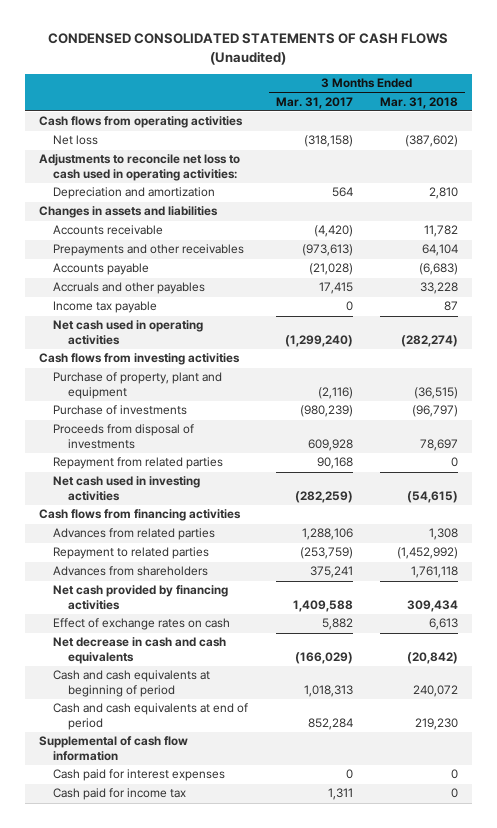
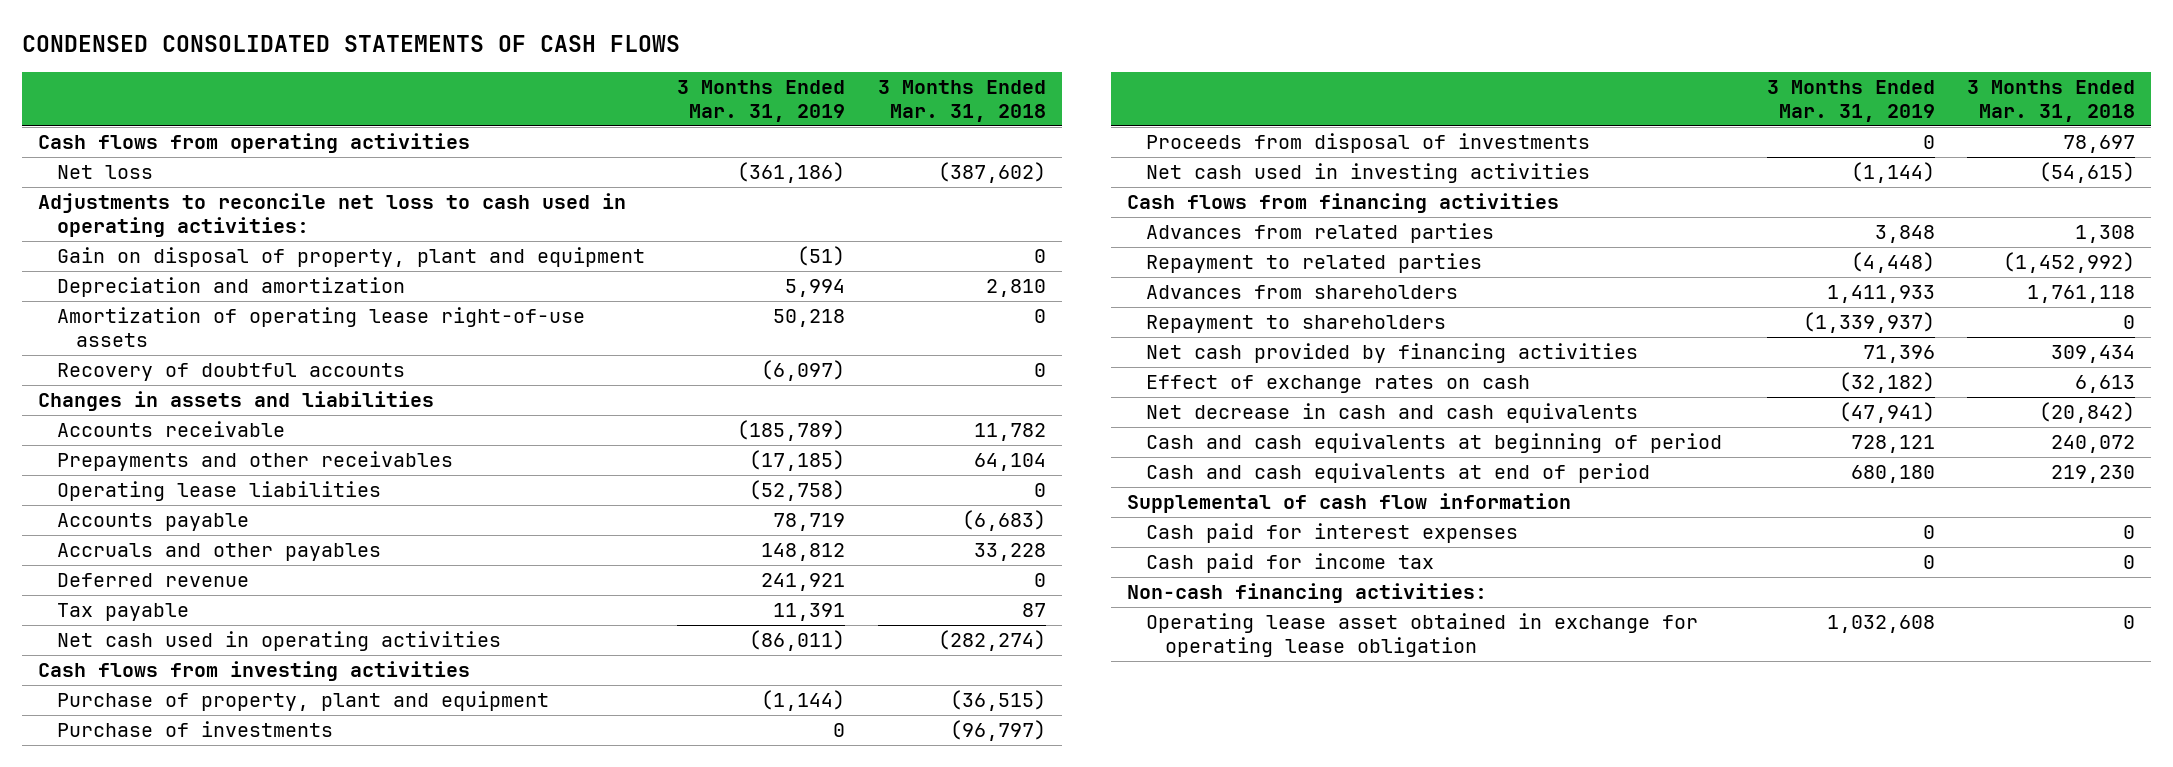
[48,33,449,65] CONDENSED CONSOLIDATED STATEMENTS OF CASH FLOWS (Unaudited) -> [21,35,680,53] CONDENSED CONSOLIDATED STATEMENTS OF CASH FLOWS
[275,96,353,109] Mar. 31, 2017 -> none
none -> [677,80,846,122] 3 Months Ended Mar. 31, 2019
none -> [56,247,645,268] Gain on disposal of property, plant and equipment
none -> [56,307,585,347] Amortization of operating lease right-of-use assets
none -> [56,363,405,382] Recovery of doubtful accounts
none -> [56,481,381,502] Operating lease liabilities
none -> [56,573,249,588] Deferred revenue
[53,301,158,314] Income tax payable -> [56,603,189,622] Tax payable
[53,457,224,470] Repayment from related parties -> none
none -> [1146,315,1447,334] Repayment to shareholders
none -> [1127,583,1488,604] Non-cash financing activities:
none -> [1146,613,1699,657] Operating lease asset obtained in exchange for operating lease obligation

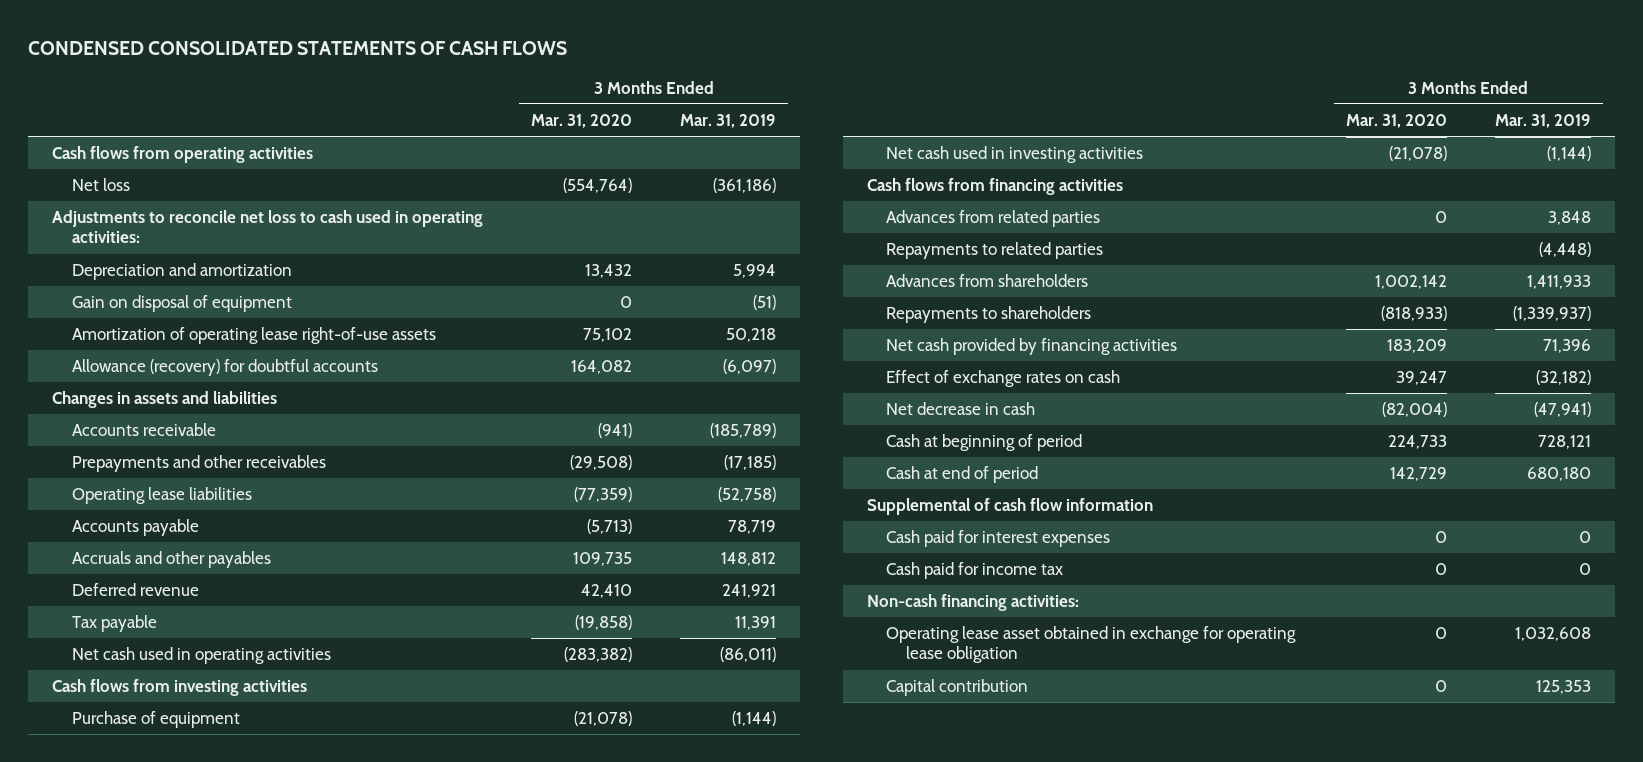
[877,80,1046,122] 3 Months Ended Mar. 31, 2018 -> none
none -> [531,113,633,128] Mar. 31, 2020
[56,247,645,268] Gain on disposal of property, plant and equipment -> none
none -> [71,295,292,313] Gain on disposal of equipment
[56,363,405,382] Recovery of doubtful accounts -> [71,359,378,377] Allowance (recovery) for doubtful accounts
[56,721,333,738] Purchase of investments -> none
[1146,133,1591,154] Proceeds from disposal of investments -> none
[56,691,549,712] Purchase of property, plant and equipment -> [71,711,240,729] Purchase of equipment
[1146,253,1483,274] Repayment to related parties -> [886,242,1104,260] Repayments to related parties
[1146,315,1447,334] Repayment to shareholders -> [886,306,1092,324] Repayments to shareholders
[1146,403,1639,424] Net decrease in cash and cash equivalents -> [886,402,1036,416] Net decrease in cash
[1146,433,1723,454] Cash and cash equivalents at beginning of period -> [886,434,1083,452] Cash at beginning of period
[1146,463,1651,484] Cash and cash equivalents at end of period -> [886,466,1039,484] Cash at end of period
none -> [886,679,1029,697] Capital contribution

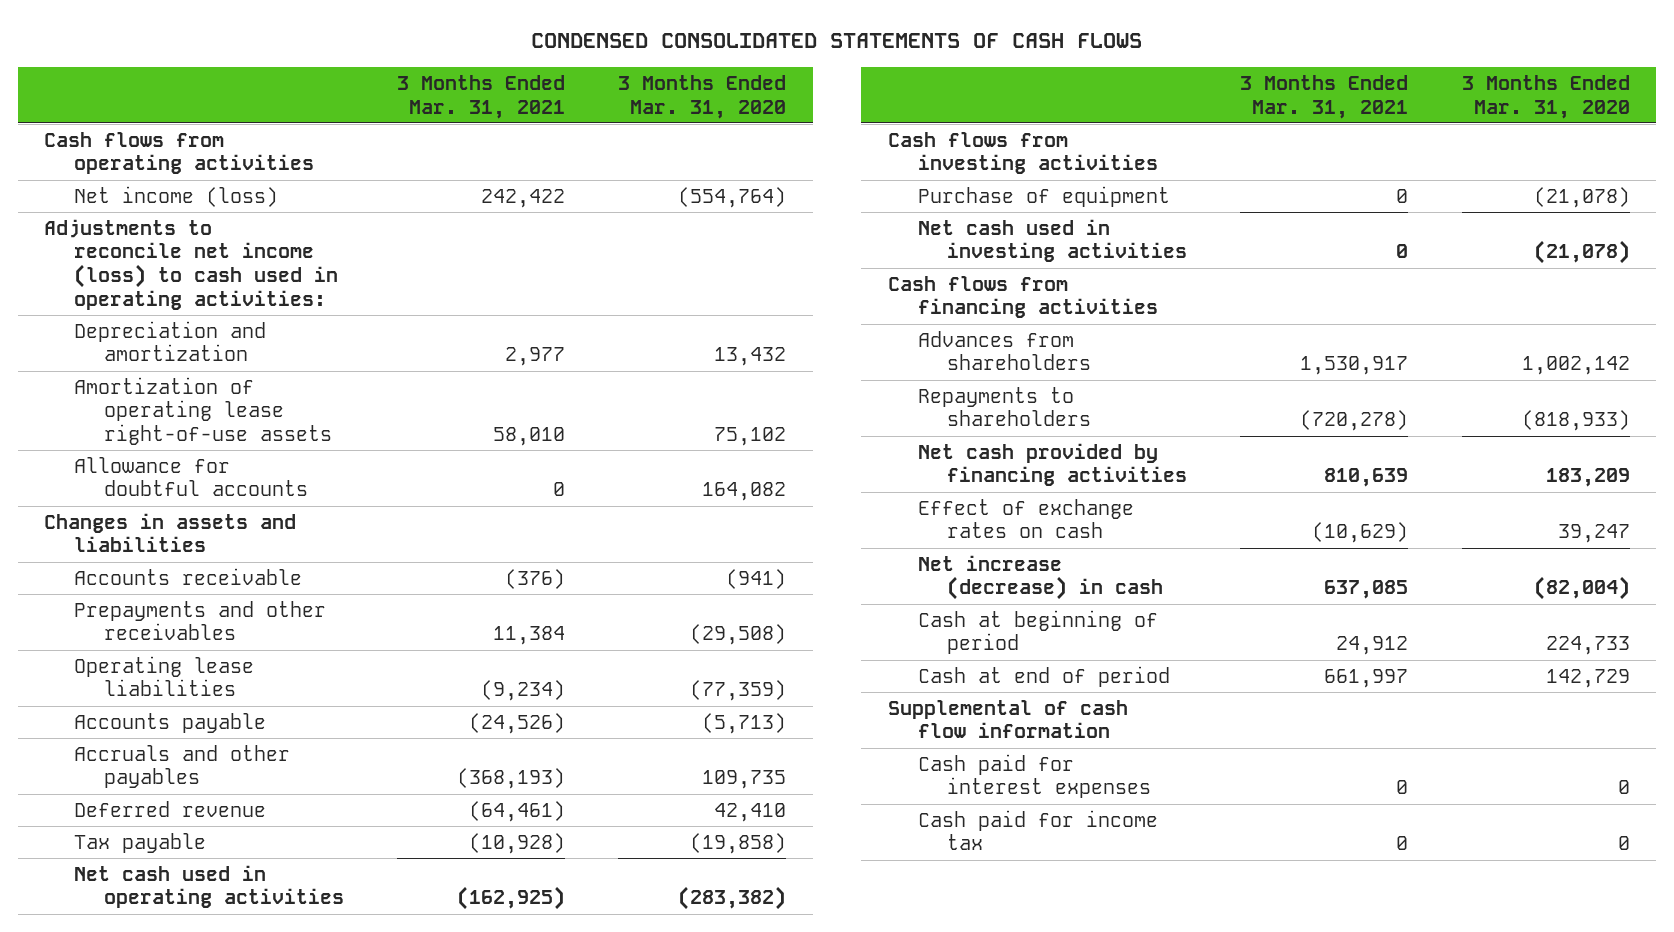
[680,113,777,128] Mar. 31, 2019 -> none
none -> [397,74,566,119] 3 Months Ended Mar. 31, 2021
[71,178,130,192] Net loss -> [74,185,279,207] Net income (loss)
[52,210,484,244] Adjustments to reconcile net loss to cash used in operating activities: -> [44,218,339,310] Adjustments to reconcile net income (loss) to cash used in operating activities:
[71,295,292,313] Gain on disposal of equipment -> none
[71,359,378,377] Allowance (recovery) for doubtful accounts -> [74,456,309,497] Allowance for doubtful accounts
[886,210,1101,228] Advances from related parties -> none
[886,242,1104,260] Repayments to related parties -> none
[886,402,1036,416] Net decrease in cash -> [917,554,1164,601] Net increase (decrease) in cash
[866,594,1079,612] Non-cash financing activities: -> none
[886,626,1297,664] Operating lease asset obtained in exchange for operating lease obligation -> none
[886,679,1029,697] Capital contribution -> none

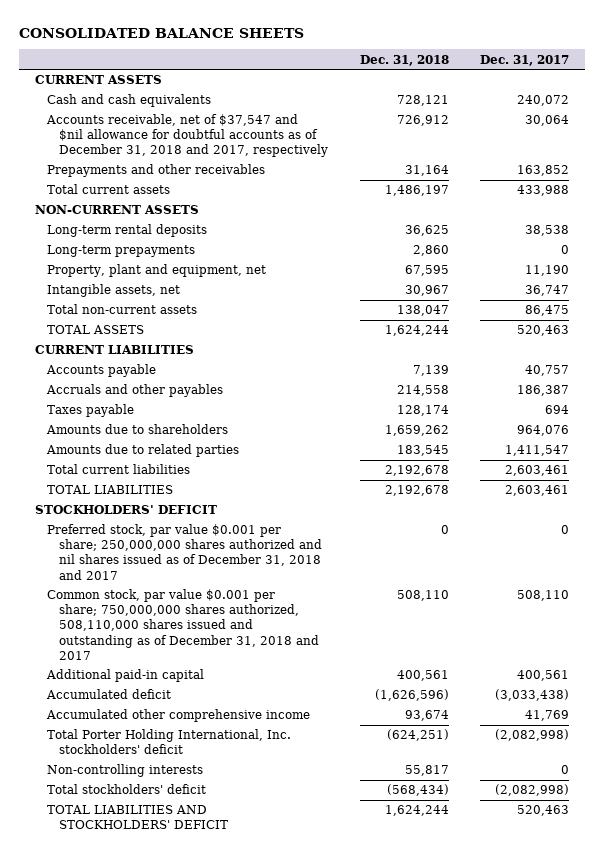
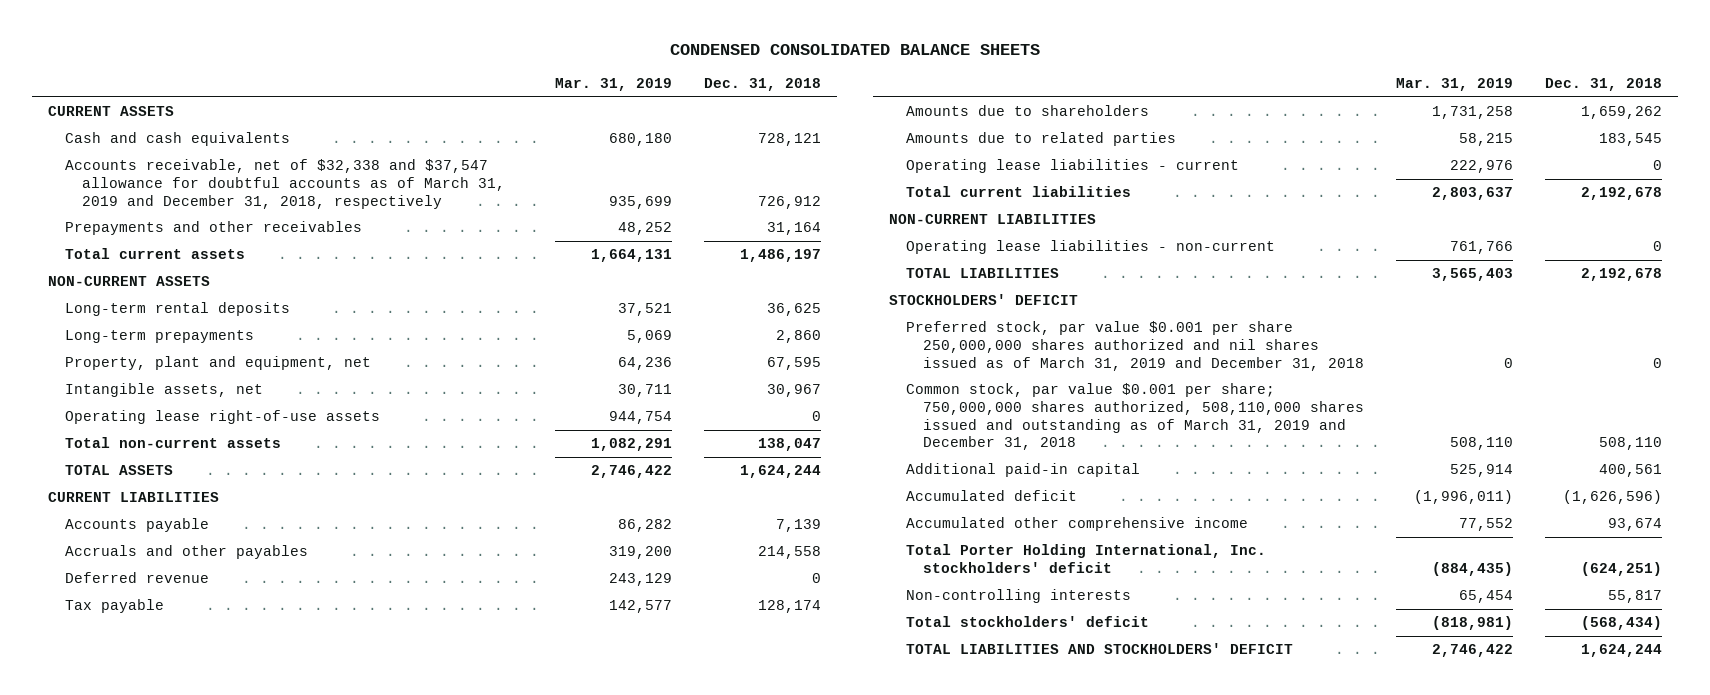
[19,27,305,38] CONSOLIDATED BALANCE SHEETS -> [669,43,1040,55] CONDENSED CONSOLIDATED BALANCE SHEETS
[480,54,570,66] Dec. 31, 2017 -> none
none -> [554,77,672,91] Mar. 31, 2019
[45,114,329,158] Accounts receivable, net of $37,547 and $nil allowance for doubtful accounts as of December 31, 2018 and 2017, respectively -> [65,159,506,209] Accounts receivable, net of $32,338 and $37,547 allowance for doubtful accounts as of March 31, 2019 and December 31, 2018, respectively
none -> [65,410,381,425] Operating lease right-of-use assets
none -> [65,572,210,584] Deferred revenue
[46,404,134,418] Taxes payable -> [65,599,165,614] Tax payable
none -> [906,159,1240,174] Operating lease liabilities - current
none -> [889,214,1097,225] NON-CURRENT LIABILITIES
none -> [906,240,1276,255] Operating lease liabilities - non-current
[46,524,323,580] Preferred stock, par value $0.001 per share; 250,000,000 shares authorized and nil shares issued as of December 31, 2018 and 2017 -> [906,321,1365,371] Preferred stock, par value $0.001 per share 250,000,000 shares authorized and nil shares issued as of March 31, 2019 and December 31, 2018
[46,589,320,660] Common stock, par value $0.001 per share; 750,000,000 shares authorized, 508,110,000 shares issued and outstanding as of December 31, 2018 and 2017 -> [906,383,1365,451] Common stock, par value $0.001 per share; 750,000,000 shares authorized, 508,110,000 shares issued and outstanding as of March 31, 2019 and December 31, 2018

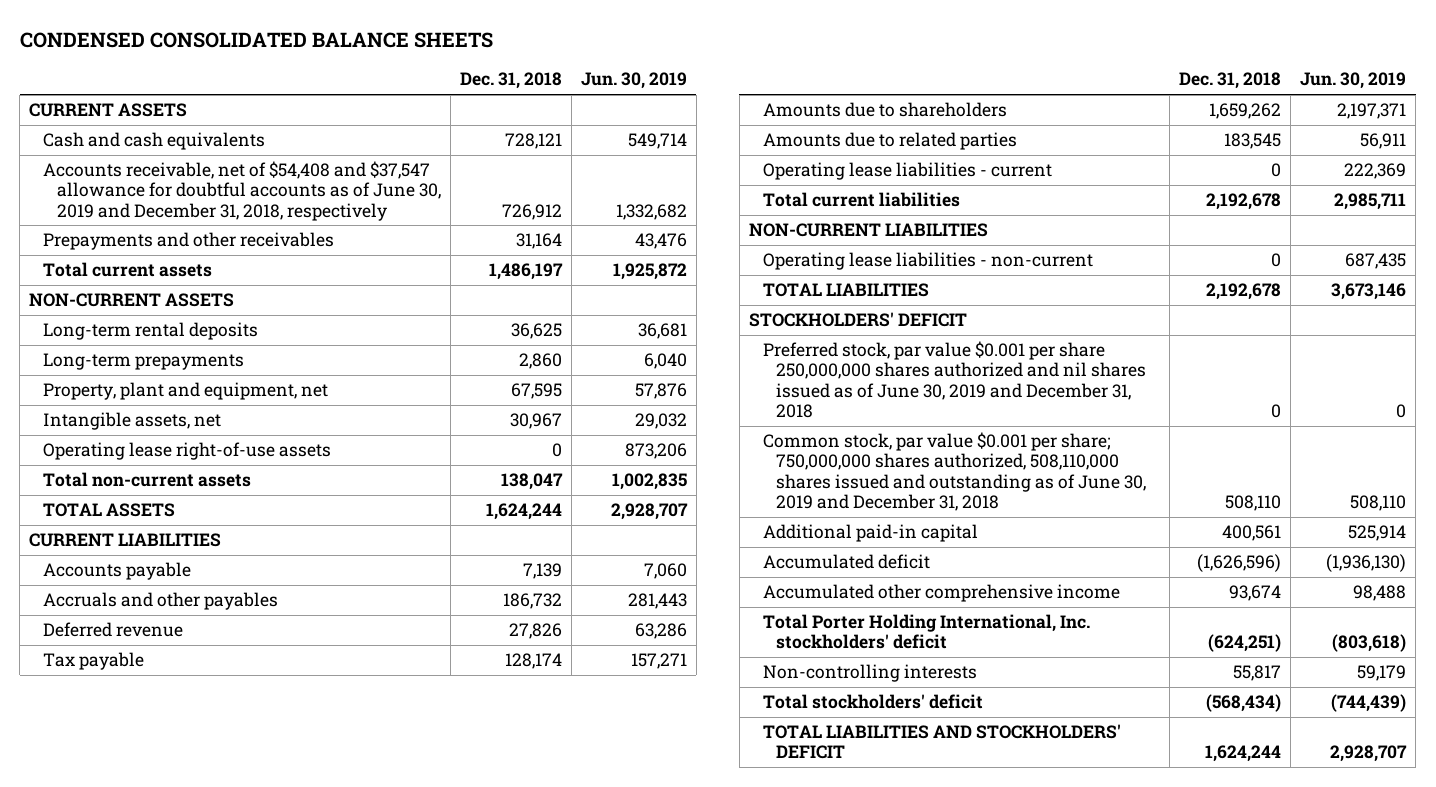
[554,77,672,91] Mar. 31, 2019 -> none
none -> [580,72,687,90] Jun. 30, 2019
[65,159,506,209] Accounts receivable, net of $32,338 and $37,547 allowance for doubtful accounts as of March 31, 2019 and December 31, 2018, respectively -> [42,161,441,221] Accounts receivable, net of $54,408 and $37,547 allowance for doubtful accounts as of June 30, 2019 and December 31, 2018, respectively
[757,546,821,560] 214,558 -> [502,593,562,610] 186,732
[811,573,821,584] 0 -> [508,623,562,640] 27,826
[906,321,1365,371] Preferred stock, par value $0.001 per share 250,000,000 shares authorized and nil shares issued as of March 31, 2019 and December 31, 2018 -> [762,341,1147,418] Preferred stock, par value $0.001 per share 250,000,000 shares authorized and nil shares issued as of June 30, 2019 and December 31, 2018
[906,383,1365,451] Common stock, par value $0.001 per share; 750,000,000 shares authorized, 508,110,000 shares issued and outstanding as of March 31, 2019 and December 31, 2018 -> [762,432,1147,511] Common stock, par value $0.001 per share; 750,000,000 shares authorized, 508,110,000 shares issued and outstanding as of June 30, 2019 and December 31, 2018

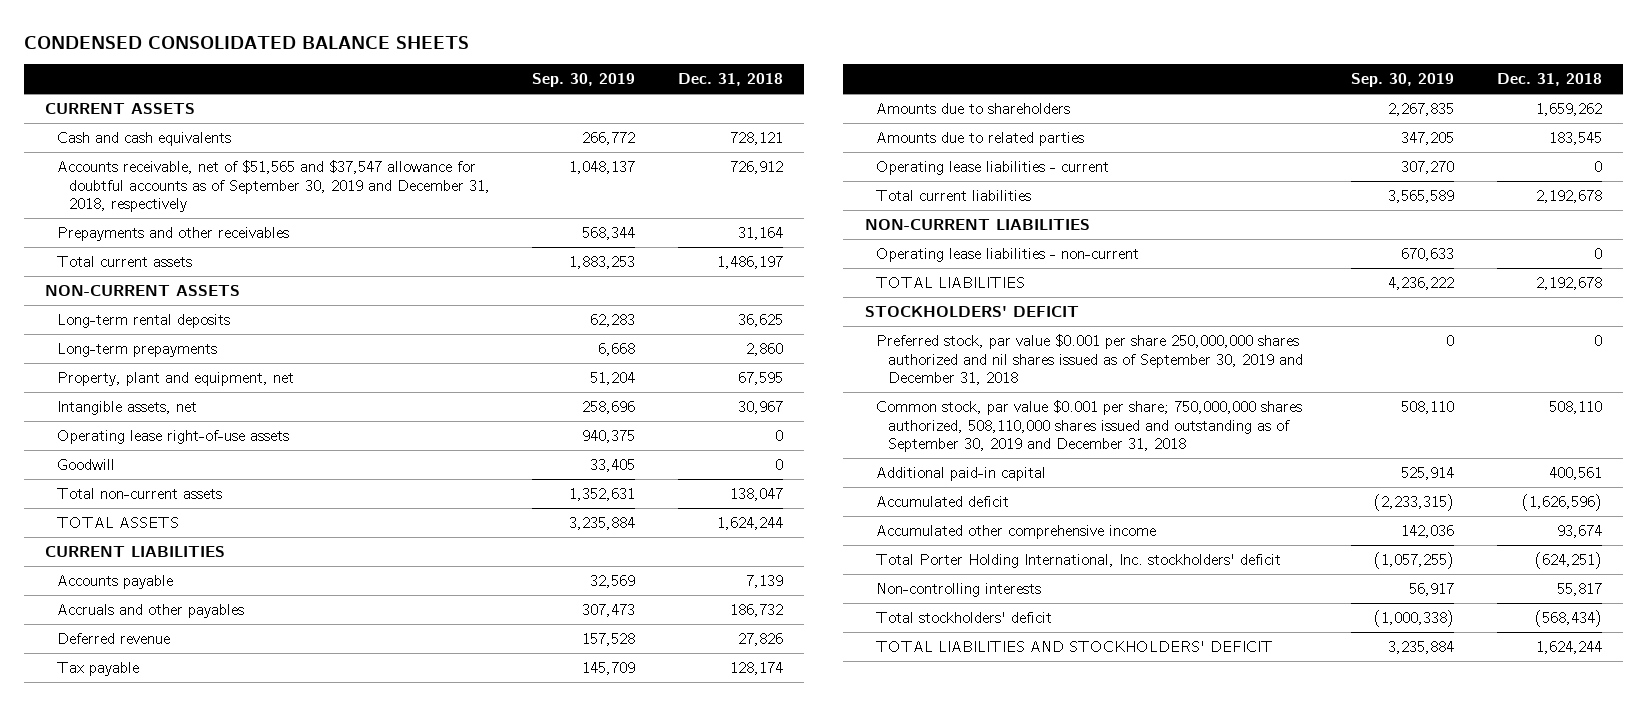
[580,72,687,90] Jun. 30, 2019 -> none
none -> [532,73,636,88] Sep. 30, 2019
[42,161,441,221] Accounts receivable, net of $54,408 and $37,547 allowance for doubtful accounts as of June 30, 2019 and December 31, 2018, respectively -> [57,159,490,213] Accounts receivable, net of $51,565 and $37,547 allowance for doubtful accounts as of September 30, 2019 and December 31, 2018, respectively
none -> [57,458,116,470] Goodwill
[762,341,1147,418] Preferred stock, par value $0.001 per share 250,000,000 shares authorized and nil shares issued as of June 30, 2019 and December 31, 2018 -> [876,333,1303,386] Preferred stock, par value $0.001 per share 250,000,000 shares authorized and nil shares issued as of September 30, 2019 and December 31, 2018
[762,432,1147,511] Common stock, par value $0.001 per share; 750,000,000 shares authorized, 508,110,000 shares issued and outstanding as of June 30, 2019 and December 31, 2018 -> [876,399,1303,453] Common stock, par value $0.001 per share; 750,000,000 shares authorized, 508,110,000 shares issued and outstanding as of September 30, 2019 and December 31, 2018

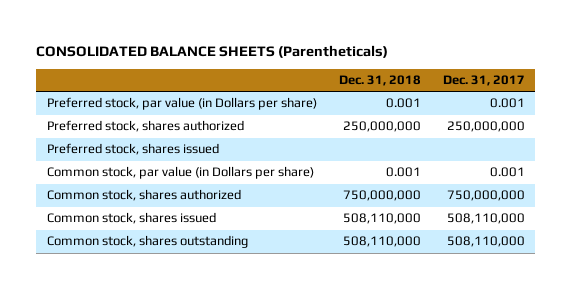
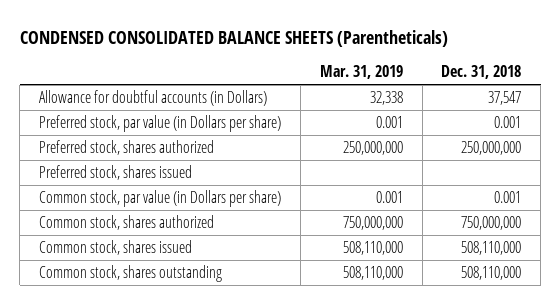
[36,45,389,59] CONSOLIDATED BALANCE SHEETS (Parentheticals) -> [19,29,448,47] CONDENSED CONSOLIDATED BALANCE SHEETS (Parentheticals)
[442,75,525,87] Dec. 31, 2017 -> none
none -> [319,65,403,80] Mar. 31, 2019
none -> [39,90,268,107] Allowance for doubtful accounts (in Dollars)

